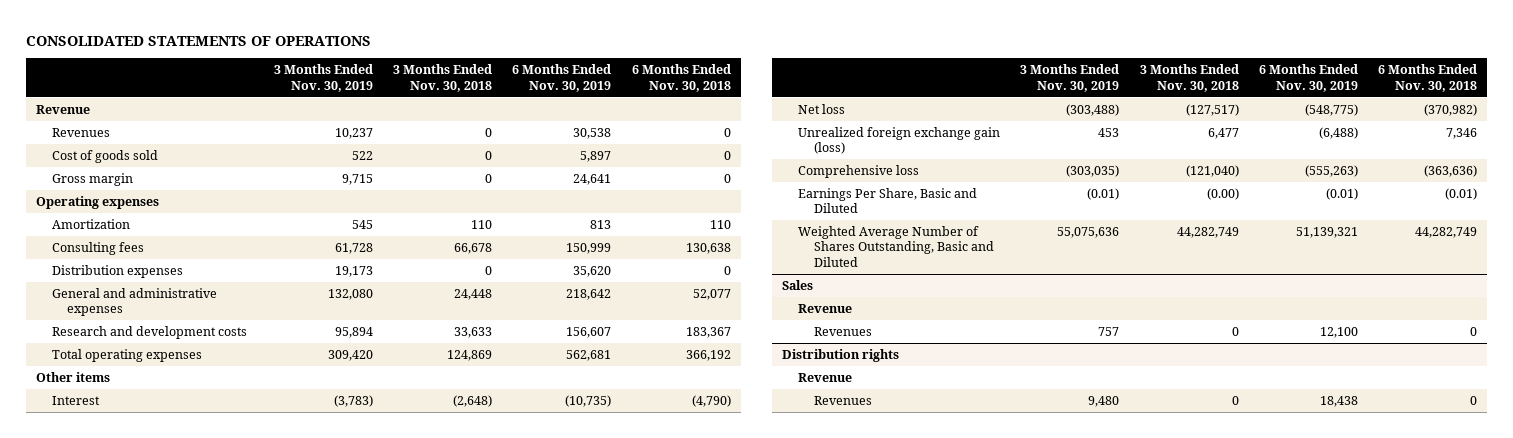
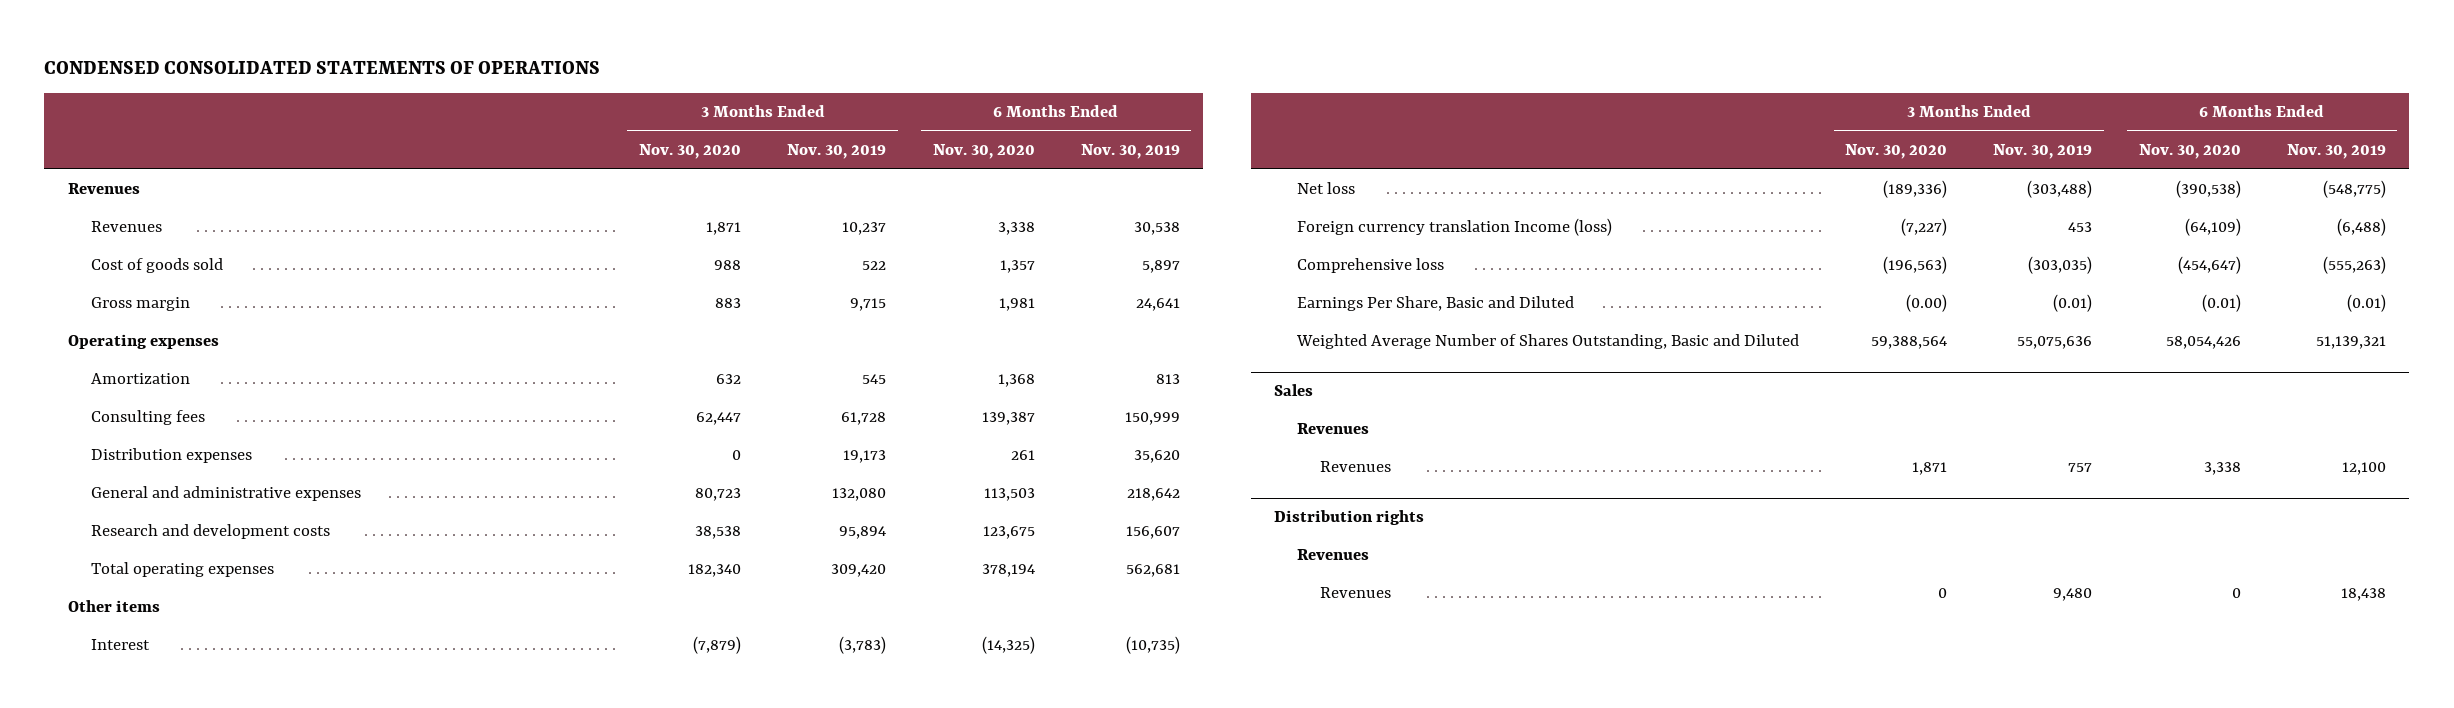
[25,35,371,46] CONSOLIDATED STATEMENTS OF OPERATIONS -> [44,61,601,75] CONDENSED CONSOLIDATED STATEMENTS OF OPERATIONS
[393,64,493,92] 3 Months Ended Nov. 30, 2018 -> none
[631,64,731,92] 6 Months Ended Nov. 30, 2018 -> none
none -> [639,144,742,160] Nov. 30, 2020
none -> [932,144,1035,160] Nov. 30, 2020
[36,105,91,115] Revenue -> [67,183,140,195] Revenues
[798,127,1001,155] Unrealized foreign exchange gain (loss) -> [1296,218,1612,237] Foreign currency translation Income (loss)
[798,304,853,314] Revenue -> [1296,423,1369,435] Revenues
[798,373,853,383] Revenue -> [1296,549,1369,561] Revenues

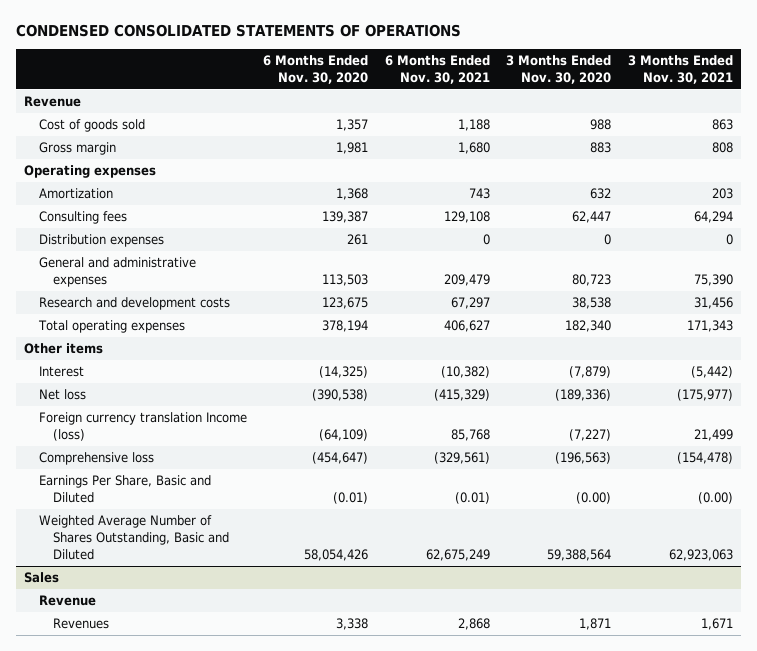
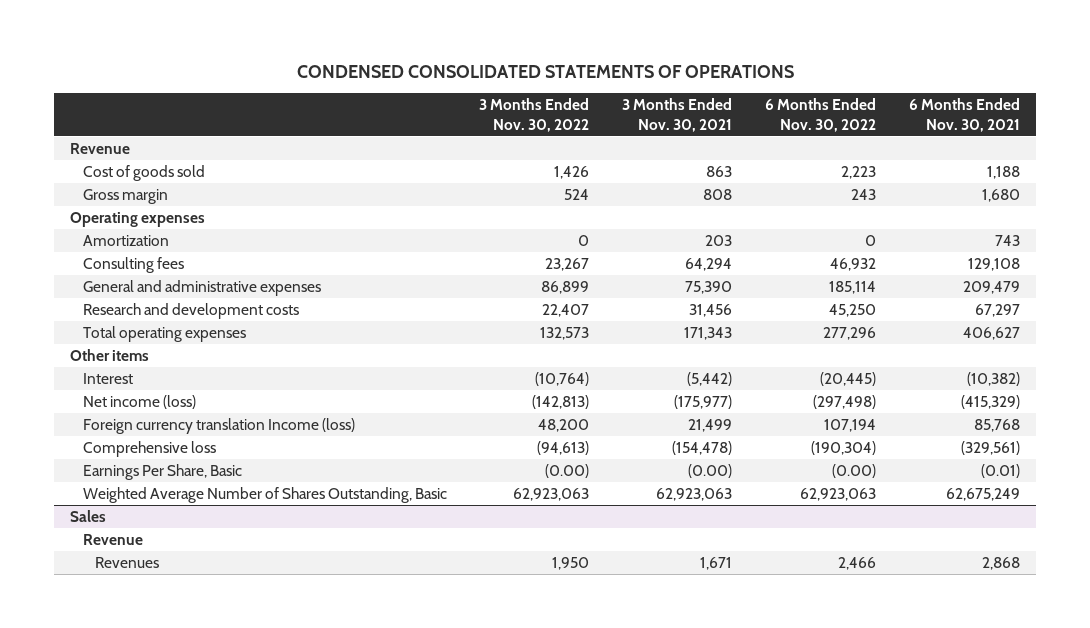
[263,55,369,85] 6 Months Ended Nov. 30, 2020 -> none
[506,55,612,85] 3 Months Ended Nov. 30, 2020 -> none
none -> [479,98,590,132] 3 Months Ended Nov. 30, 2022
none -> [765,98,877,132] 6 Months Ended Nov. 30, 2022
[38,234,164,248] Distribution expenses -> none
[38,389,86,401] Net loss -> [82,395,196,410] Net income (loss)
[38,475,211,504] Earnings Per Share, Basic and Diluted -> [82,464,242,481] Earnings Per Share, Basic
[38,515,230,560] Weighted Average Number of Shares Outstanding, Basic and Diluted -> [82,487,447,504] Weighted Average Number of Shares Outstanding, Basic

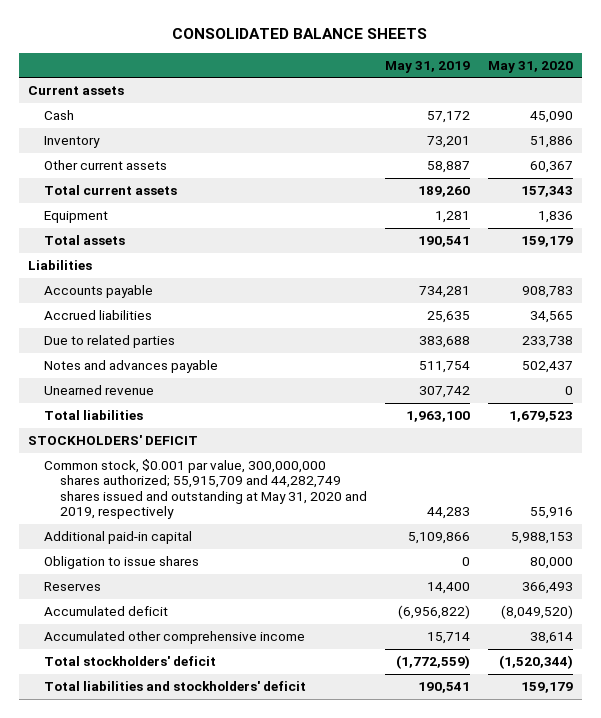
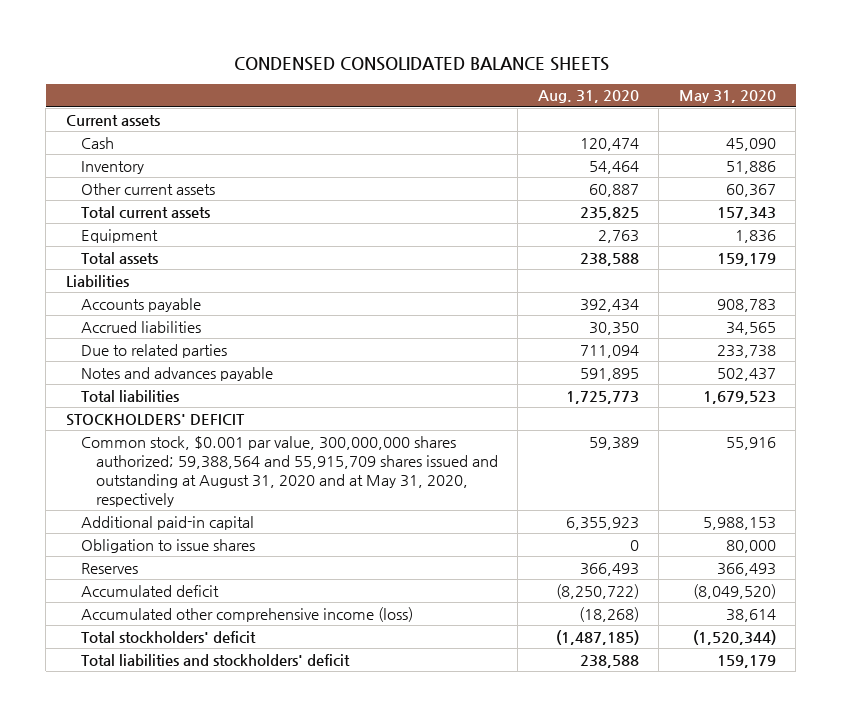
[172,28,428,40] CONSOLIDATED BALANCE SHEETS -> [233,56,609,71] CONDENSED CONSOLIDATED BALANCE SHEETS
[384,60,470,73] May 31, 2019 -> none
none -> [537,90,639,104] Aug. 31, 2020
[43,385,154,396] Unearned revenue -> none
[43,459,367,520] Common stock, $0.001 par value, 300,000,000 shares authorized; 55,915,709 and 44,282,749 shares issued and outstanding at May 31, 2020 and 2019, respectively -> [80,435,498,507] Common stock, $0.001 par value, 300,000,000 shares authorized; 59,388,564 and 55,915,709 shares issued and outstanding at August 31, 2020 and at May 31, 2020, respectively
[43,631,305,645] Accumulated other comprehensive income -> [80,606,413,622] Accumulated other comprehensive income (loss)

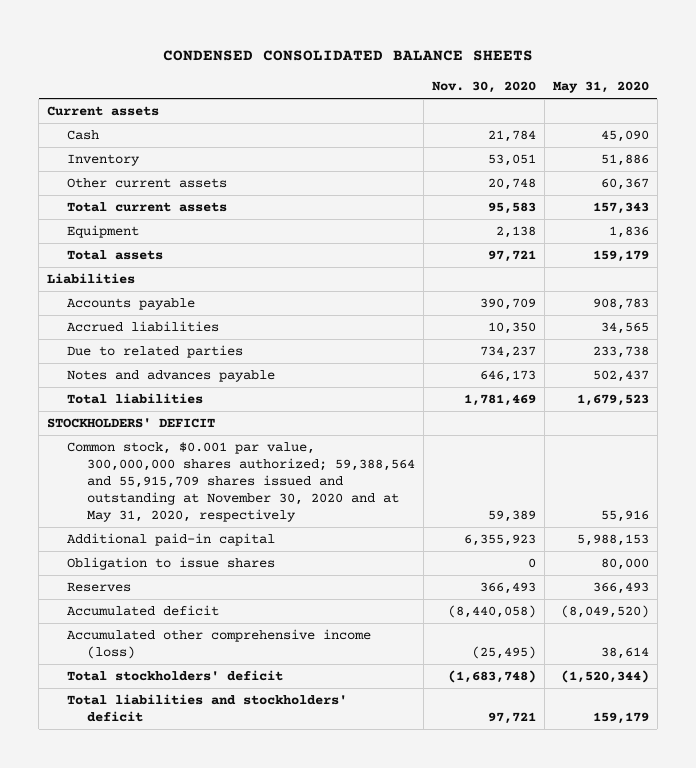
[537,90,639,104] Aug. 31, 2020 -> none
none -> [432,81,537,94] Nov. 30, 2020
[80,435,498,507] Common stock, $0.001 par value, 300,000,000 shares authorized; 59,388,564 and 55,915,709 shares issued and outstanding at August 31, 2020 and at May 31, 2020, respectively -> [67,442,416,522] Common stock, $0.001 par value, 300,000,000 shares authorized; 59,388,564 and 55,915,709 shares issued and outstanding at November 30, 2020 and at May 31, 2020, respectively

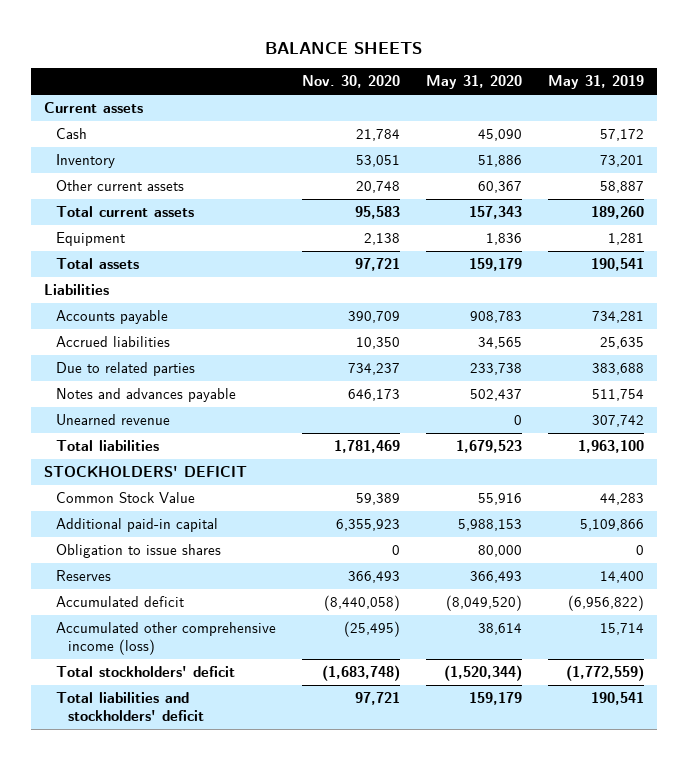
[163,50,534,62] CONDENSED CONSOLIDATED BALANCE SHEETS -> [264,41,422,54] BALANCE SHEETS
none -> [547,75,644,90] May 31, 2019
none -> [55,414,170,426] Unearned revenue
[67,442,416,522] Common stock, $0.001 par value, 300,000,000 shares authorized; 59,388,564 and 55,915,709 shares issued and outstanding at November 30, 2020 and at May 31, 2020, respectively -> [55,492,195,504] Common Stock Value

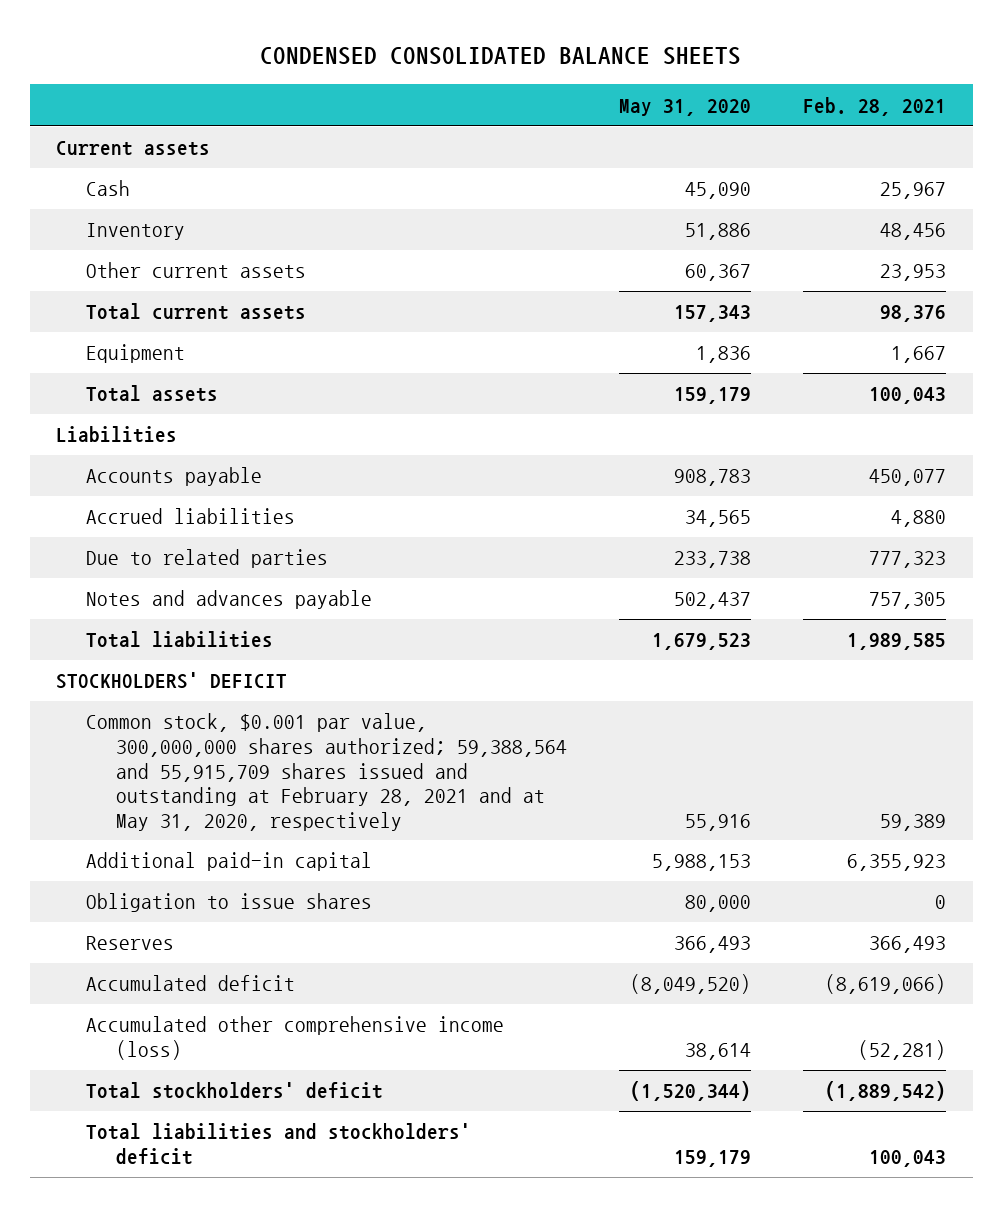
[264,41,422,54] BALANCE SHEETS -> [260,47,742,66] CONDENSED CONSOLIDATED BALANCE SHEETS
[301,75,400,89] Nov. 30, 2020 -> none
[547,75,644,90] May 31, 2019 -> none
none -> [803,96,947,116] Feb. 28, 2021
[55,414,170,426] Unearned revenue -> none
[55,492,195,504] Common Stock Value -> [86,713,567,831] Common stock, $0.001 par value, 300,000,000 shares authorized; 59,388,564 and 55,915,709 shares issued and outstanding at February 28, 2021 and at May 31, 2020, respectively

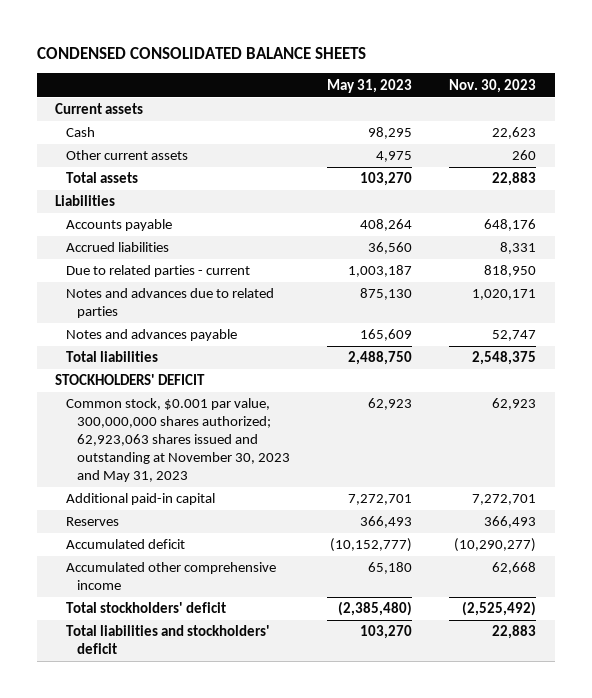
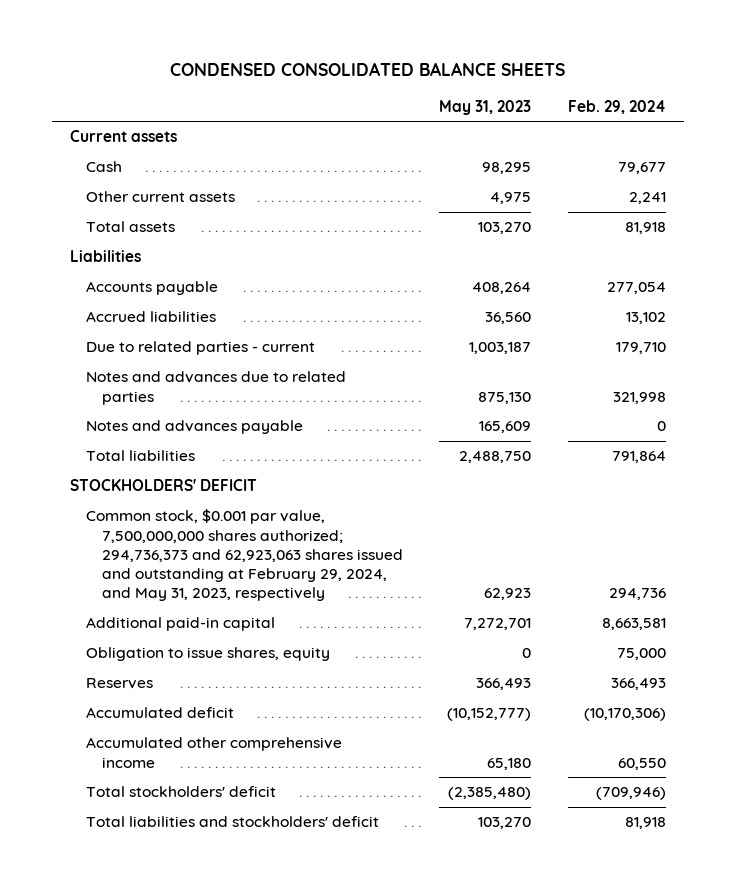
[449,78,537,93] Nov. 30, 2023 -> none
none -> [567,99,666,114] Feb. 29, 2024
[66,398,290,482] Common stock, $0.001 par value, 300,000,000 shares authorized; 62,923,063 shares issued and outstanding at November 30, 2023 and May 31, 2023 -> [86,509,404,602] Common stock, $0.001 par value, 7,500,000,000 shares authorized; 294,736,373 and 62,923,063 shares issued and outstanding at February 29, 2024, and May 31, 2023, respectively
none -> [86,647,331,662] Obligation to issue shares, equity

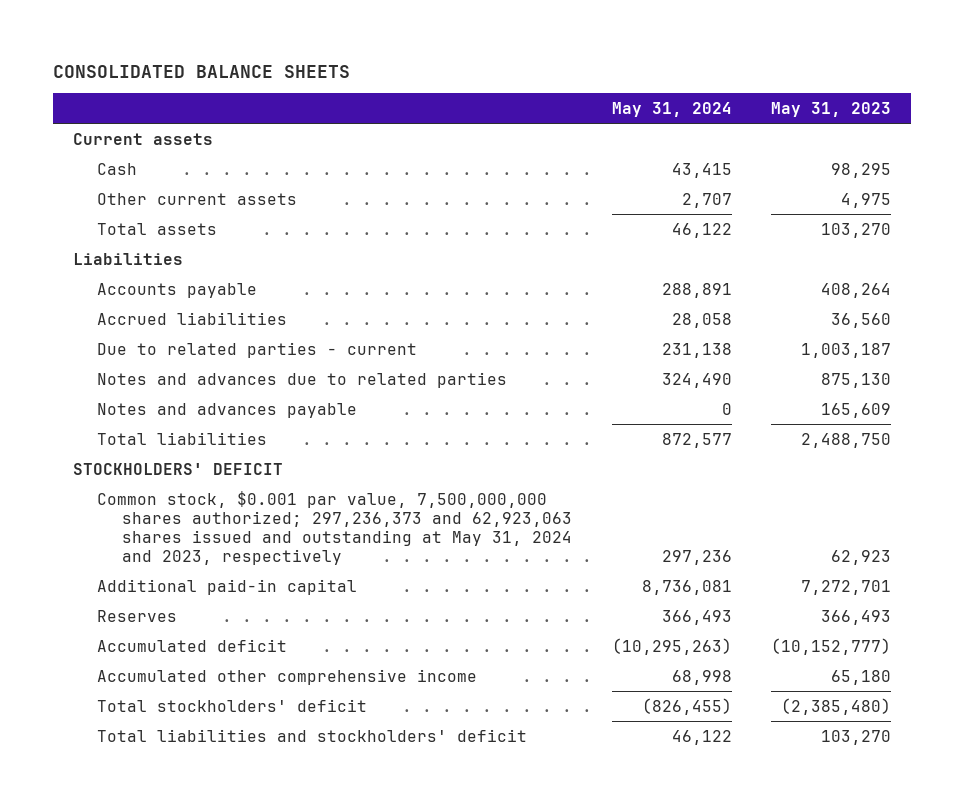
[169,61,565,76] CONDENSED CONSOLIDATED BALANCE SHEETS -> [53,64,351,78] CONSOLIDATED BALANCE SHEETS
[567,99,666,114] Feb. 29, 2024 -> none
none -> [611,102,732,118] May 31, 2024
[86,509,404,602] Common stock, $0.001 par value, 7,500,000,000 shares authorized; 294,736,373 and 62,923,063 shares issued and outstanding at February 29, 2024, and May 31, 2023, respectively -> [97,490,572,566] Common stock, $0.001 par value, 7,500,000,000 shares authorized; 297,236,373 and 62,923,063 shares issued and outstanding at May 31, 2024 and 2023, respectively
[86,647,331,662] Obligation to issue shares, equity -> none

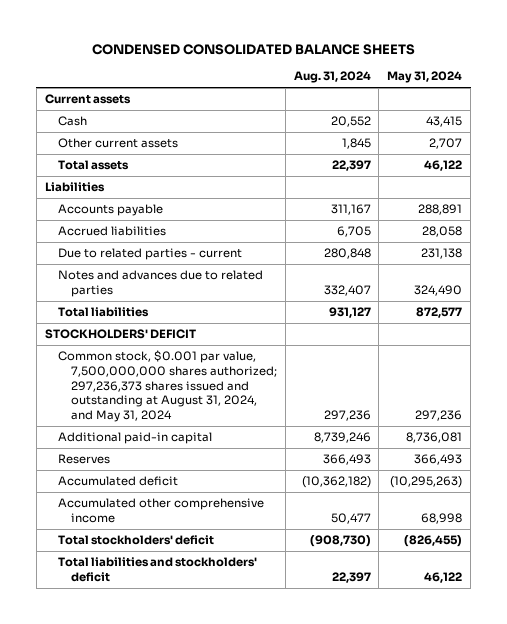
[53,64,351,78] CONSOLIDATED BALANCE SHEETS -> [91,43,415,55] CONDENSED CONSOLIDATED BALANCE SHEETS
[771,102,892,118] May 31, 2023 -> none
none -> [293,71,371,84] Aug. 31, 2024
[97,402,358,418] Notes and advances payable -> none
[97,490,572,566] Common stock, $0.001 par value, 7,500,000,000 shares authorized; 297,236,373 and 62,923,063 shares issued and outstanding at May 31, 2024 and 2023, respectively -> [57,350,277,423] Common stock, $0.001 par value, 7,500,000,000 shares authorized; 297,236,373 shares issued and outstanding at August 31, 2024, and May 31, 2024

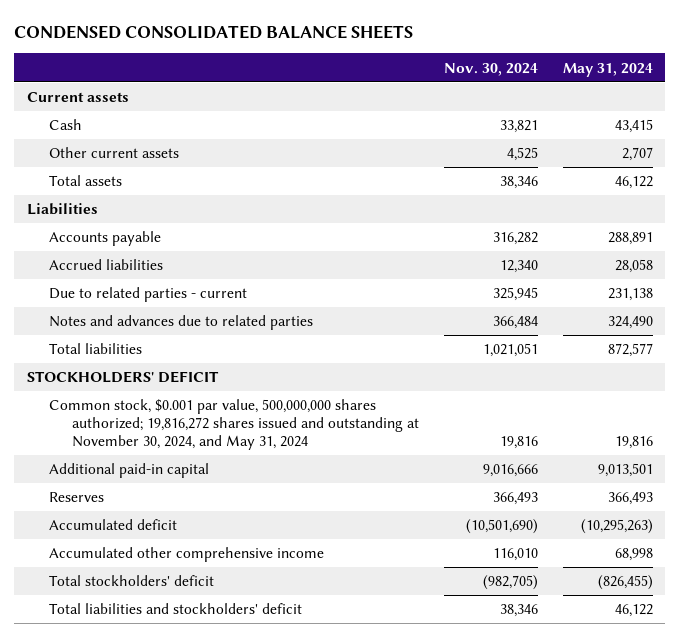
[293,71,371,84] Aug. 31, 2024 -> none
none -> [444,62,539,76] Nov. 30, 2024
[57,350,277,423] Common stock, $0.001 par value, 7,500,000,000 shares authorized; 297,236,373 shares issued and outstanding at August 31, 2024, and May 31, 2024 -> [49,399,420,450] Common stock, $0.001 par value, 500,000,000 shares authorized; 19,816,272 shares issued and outstanding at November 30, 2024, and May 31, 2024
[415,410,463,422] 297,236 -> [614,435,653,449] 19,816
[406,432,463,444] 8,736,081 -> [597,463,653,478] 9,013,501

